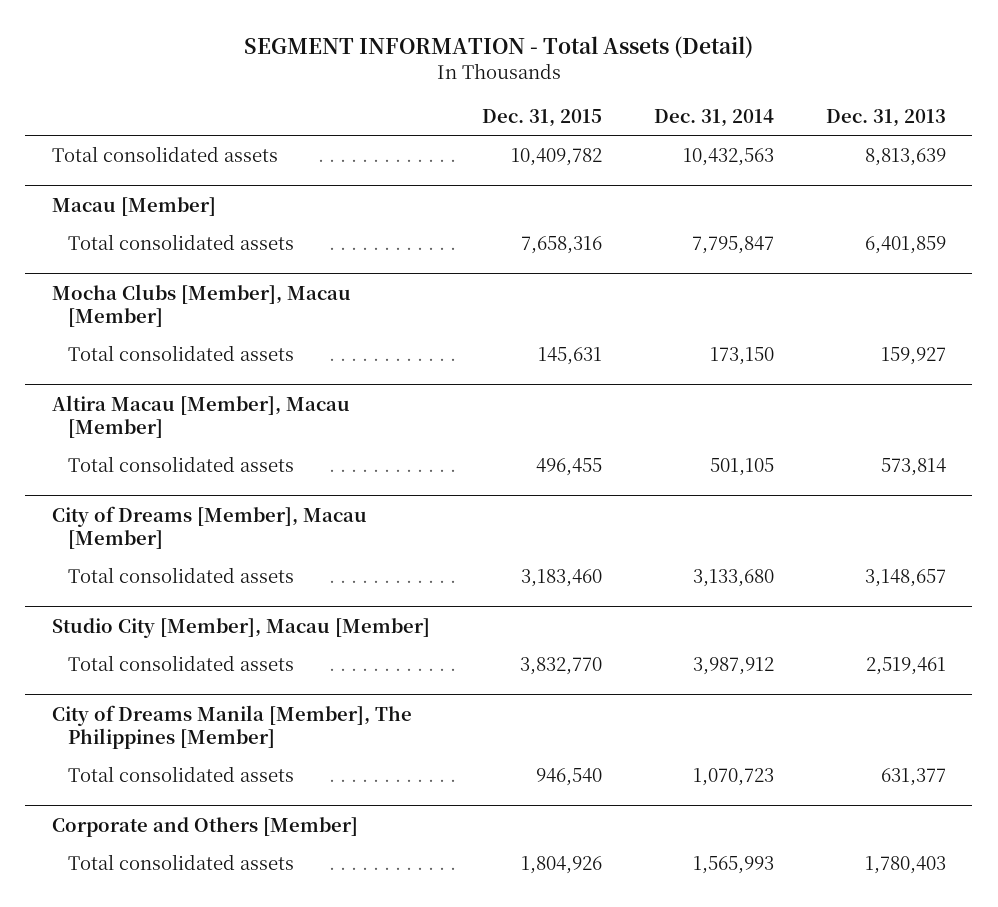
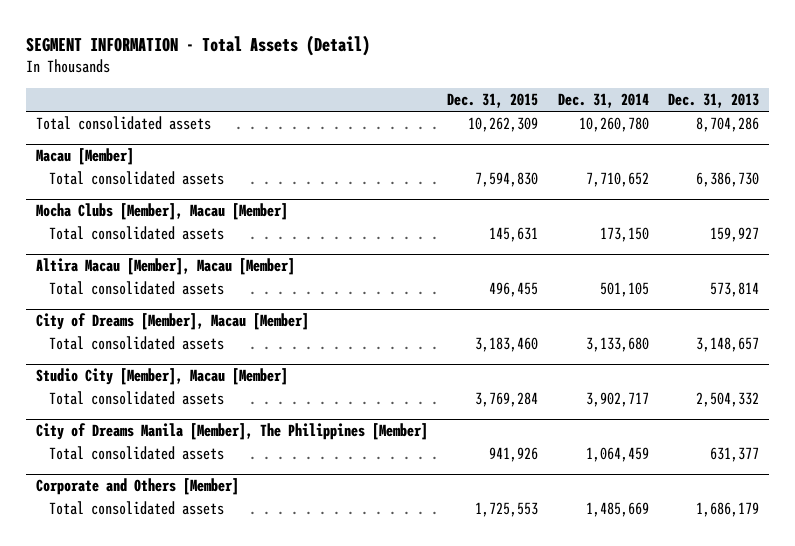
[510,147,602,166] 10,409,782 -> [468,117,539,133] 10,262,309
[683,147,775,166] 10,432,563 -> [578,117,649,133] 10,260,780
[865,147,947,166] 8,813,639 -> [696,117,760,133] 8,704,286
[520,235,602,254] 7,658,316 -> [475,172,539,188] 7,594,830
[692,235,775,254] 7,795,847 -> [585,172,649,188] 7,710,652
[865,235,947,254] 6,401,859 -> [696,172,760,188] 6,386,730
[519,656,602,675] 3,832,770 -> [475,392,539,408] 3,769,284
[693,656,775,675] 3,987,912 -> [585,392,649,408] 3,902,717
[866,656,947,675] 2,519,461 -> [696,392,760,408] 2,504,332
[535,767,602,786] 946,540 -> [489,447,539,463] 941,926
[693,767,775,786] 1,070,723 -> [585,447,649,463] 1,064,459
[520,855,602,874] 1,804,926 -> [475,502,539,518] 1,725,553
[693,855,775,874] 1,565,993 -> [585,502,649,518] 1,485,669
[865,855,947,874] 1,780,403 -> [696,502,760,518] 1,686,179

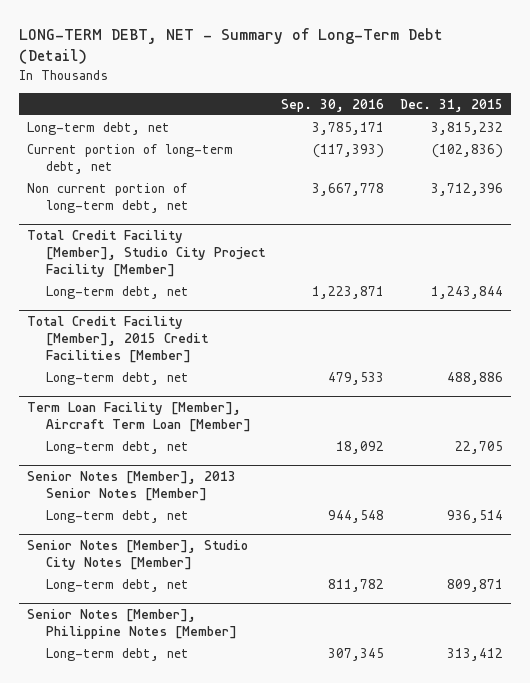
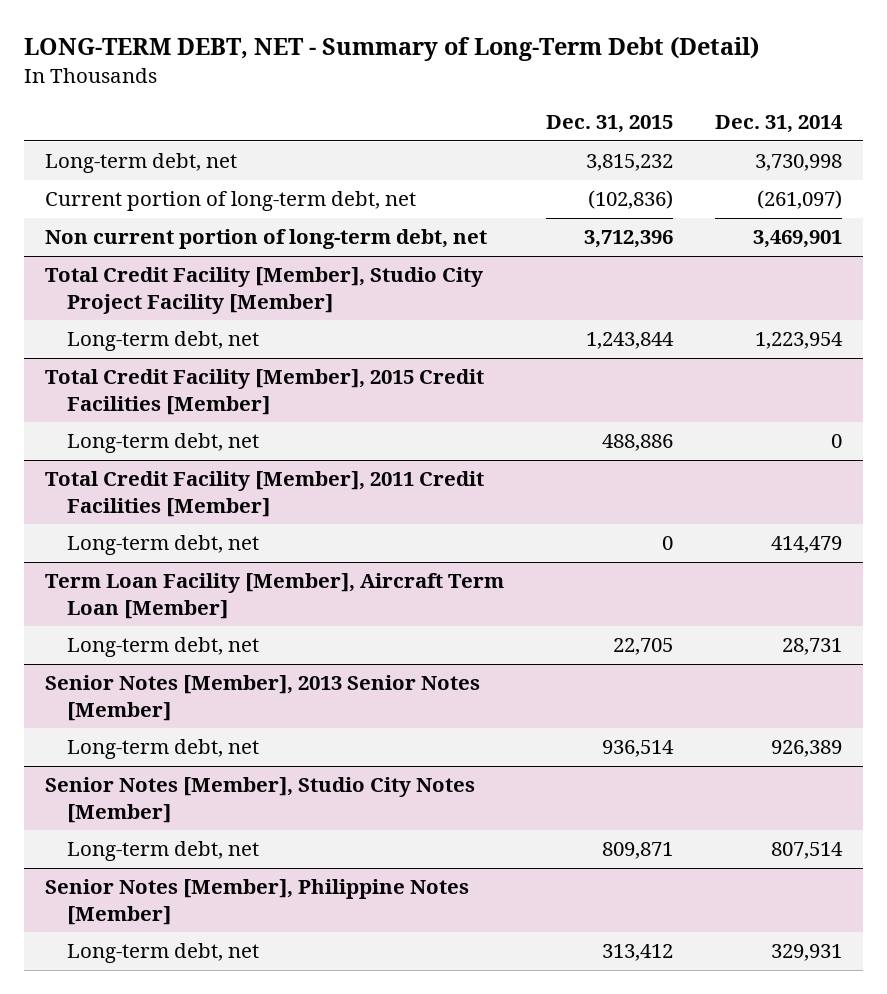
[280,98,384,112] Sep. 30, 2016 -> none
none -> [715,115,844,134] Dec. 31, 2014
none -> [44,471,484,517] Total Credit Facility [Member], 2011 Credit Facilities [Member]
none -> [67,535,260,556] Long-term debt, net

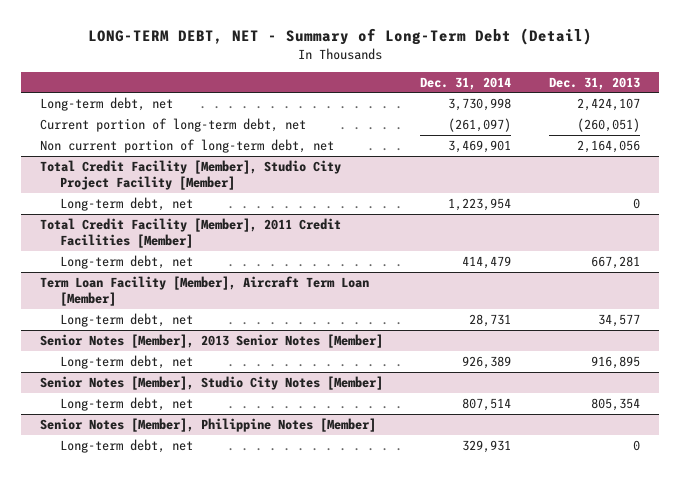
[546,115,674,134] Dec. 31, 2015 -> none
none -> [548,76,640,90] Dec. 31, 2013
[44,369,484,415] Total Credit Facility [Member], 2015 Credit Facilities [Member] -> none
[67,433,260,454] Long-term debt, net -> none

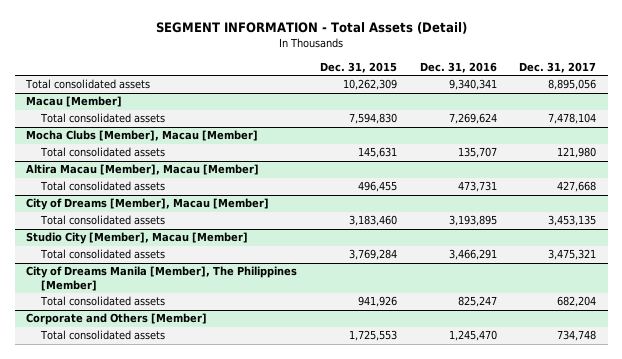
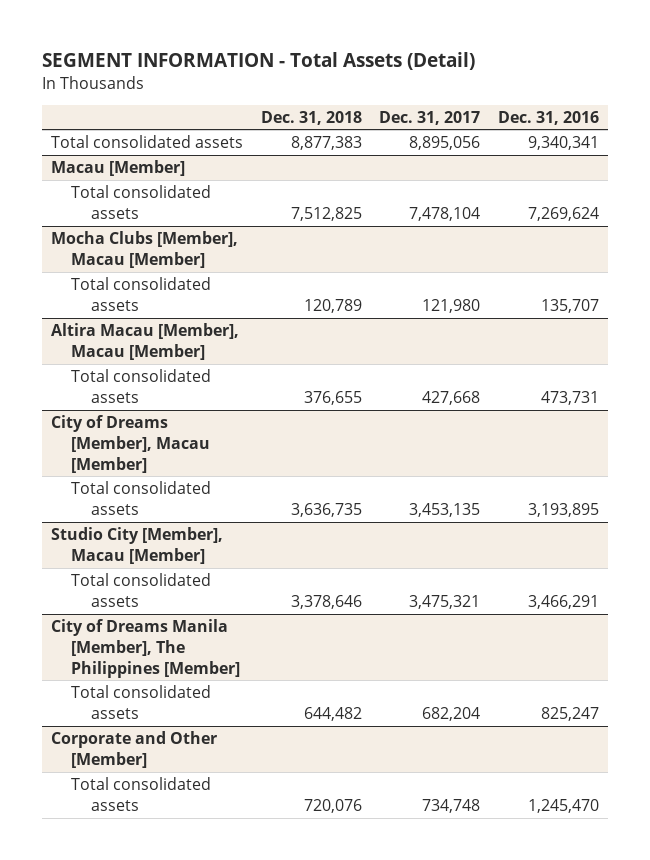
[319,62,397,74] Dec. 31, 2015 -> none
none -> [260,110,362,125] Dec. 31, 2018
[26,313,208,326] Corporate and Others [Member] -> [51,731,218,768] Corporate and Other [Member]

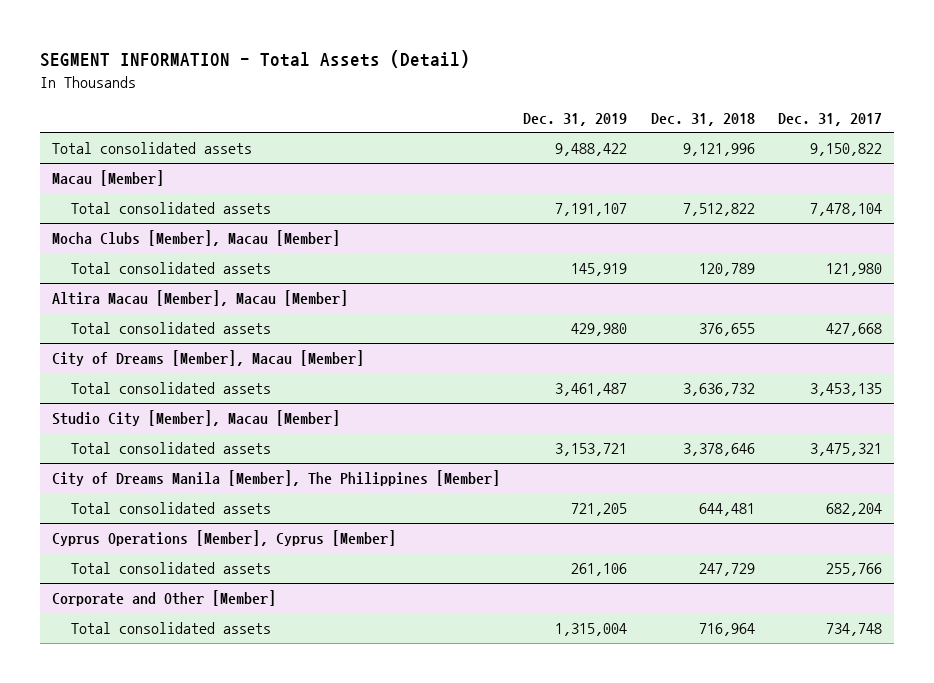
[497,110,599,125] Dec. 31, 2016 -> none
none -> [523,112,628,126] Dec. 31, 2019
[290,136,362,151] 8,877,383 -> [682,143,755,157] 9,121,996
[409,136,481,151] 8,895,056 -> [810,143,883,157] 9,150,822
[290,206,362,221] 7,512,825 -> [682,203,755,217] 7,512,822
[290,502,362,517] 3,636,735 -> [682,383,755,397] 3,636,732
[303,706,362,721] 644,482 -> [698,503,755,517] 644,481
none -> [51,530,396,547] Cyprus Operations [Member], Cyprus [Member]
none -> [71,562,272,575] Total consolidated assets
[303,798,362,813] 720,076 -> [698,623,755,637] 716,964

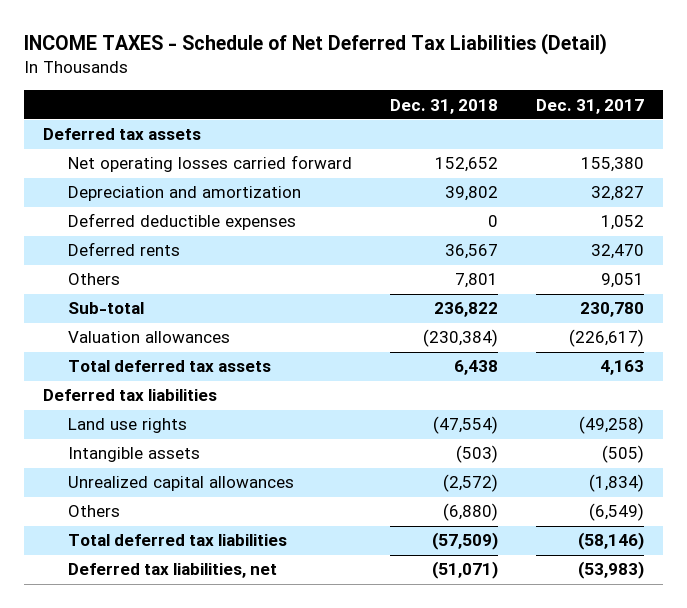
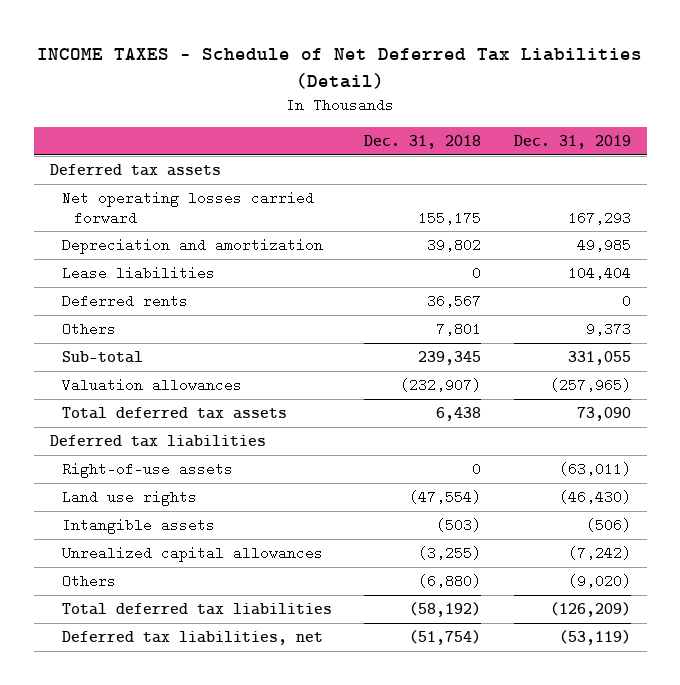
[536,98,645,114] Dec. 31, 2017 -> none
none -> [513,135,631,150] Dec. 31, 2019
[435,157,499,173] 152,652 -> [418,210,482,225] 155,175
[68,213,297,231] Deferred deductible expenses -> none
none -> [61,266,215,281] Lease liabilities
[434,302,499,318] 236,822 -> [418,351,482,366] 239,345
[423,329,499,348] (230,384) -> [400,378,482,393] (232,907)
none -> [61,462,233,479] Right-of-use assets
[443,474,499,493] (2,572) -> [418,546,482,561] (3,255)
[432,532,499,551] (57,509) -> [409,602,482,618] (58,192)
[432,561,499,580] (51,071) -> [409,630,482,646] (51,754)

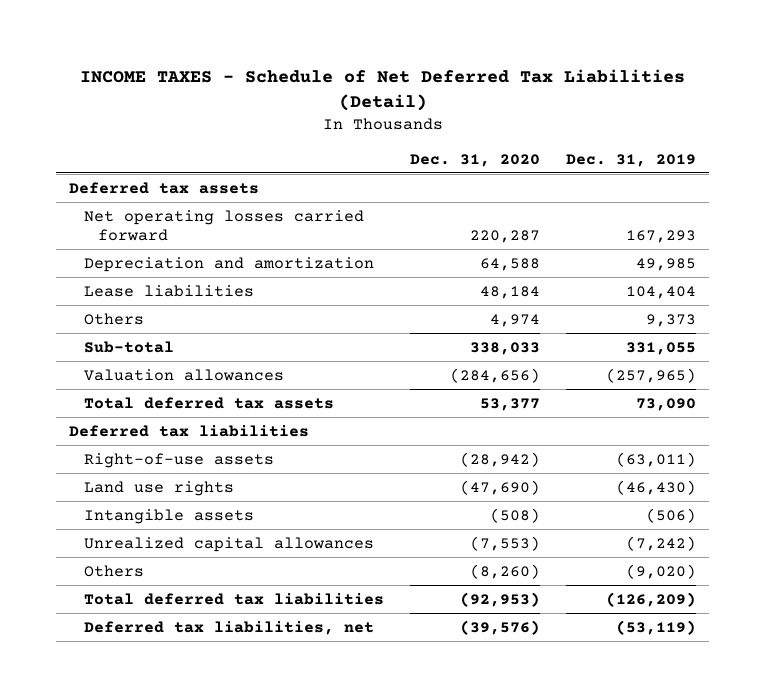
[364,135,482,150] Dec. 31, 2018 -> none
none -> [409,153,540,167] Dec. 31, 2020
[61,294,188,309] Deferred rents -> none

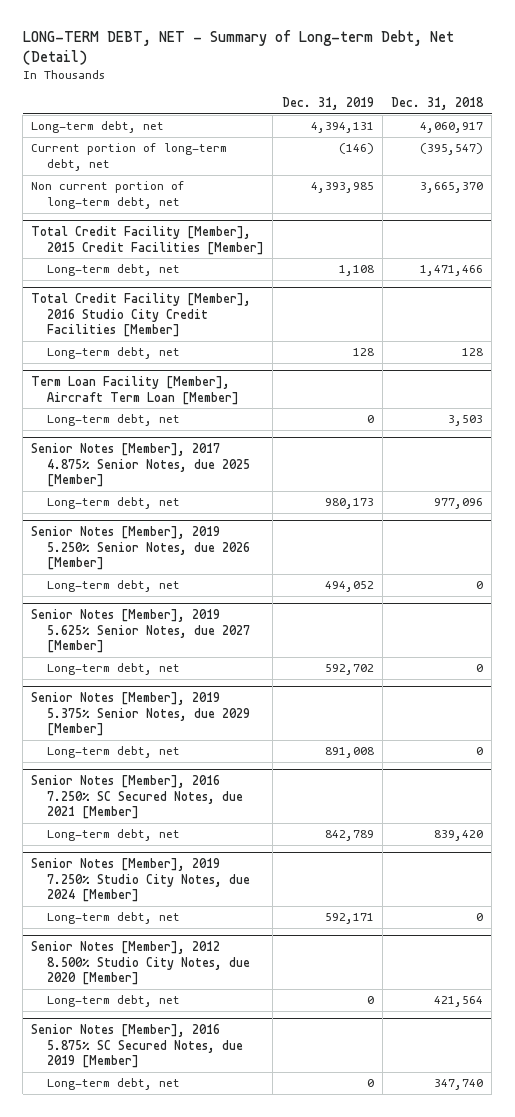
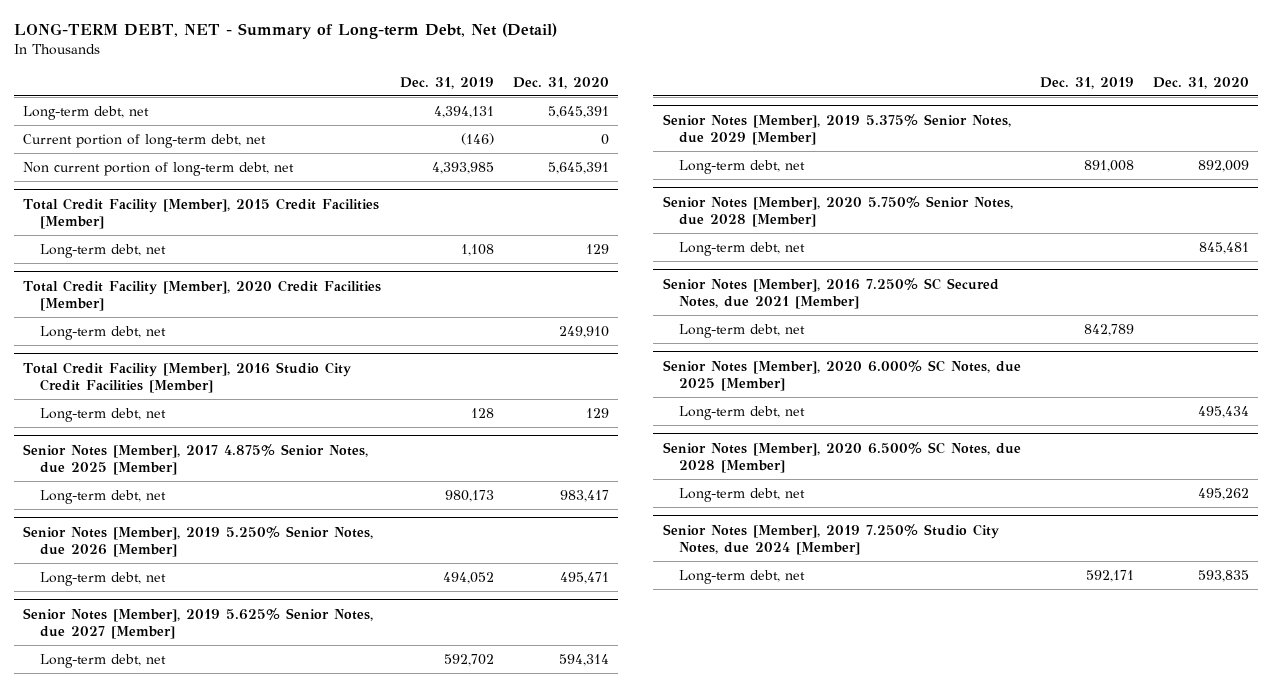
[391,96,485,110] Dec. 31, 2018 -> none
none -> [512,76,609,89] Dec. 31, 2020
none -> [23,279,382,312] Total Credit Facility [Member], 2020 Credit Facilities [Member]
none -> [39,325,166,340] Long-term debt, net
[31,376,240,405] Term Loan Facility [Member], Aircraft Term Loan [Member] -> none
[47,414,181,427] Long-term debt, net -> none
none -> [662,195,1013,228] Senior Notes [Member], 2020 5.750% Senior Notes, due 2028 [Member]
none -> [679,241,806,256] Long-term debt, net
none -> [662,359,1021,392] Senior Notes [Member], 2020 6.000% SC Notes, due 2025 [Member]
none -> [679,405,806,420] Long-term debt, net
none -> [662,441,1021,474] Senior Notes [Member], 2020 6.500% SC Notes, due 2028 [Member]
none -> [679,487,806,502] Long-term debt, net
[31,941,251,986] Senior Notes [Member], 2012 8.500% Studio City Notes, due 2020 [Member] -> none
[47,995,181,1008] Long-term debt, net -> none
[31,1024,244,1069] Senior Notes [Member], 2016 5.875% SC Secured Notes, due 2019 [Member] -> none
[47,1078,181,1091] Long-term debt, net -> none

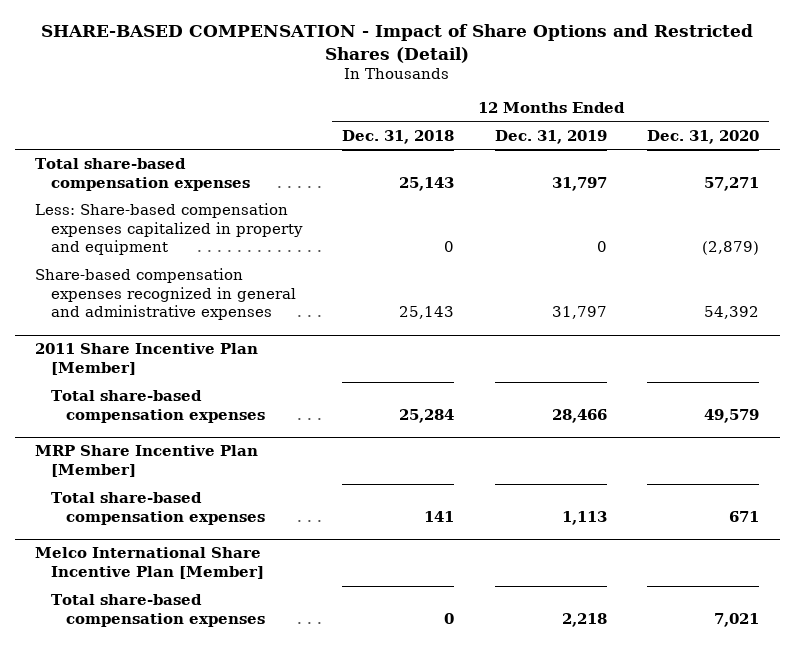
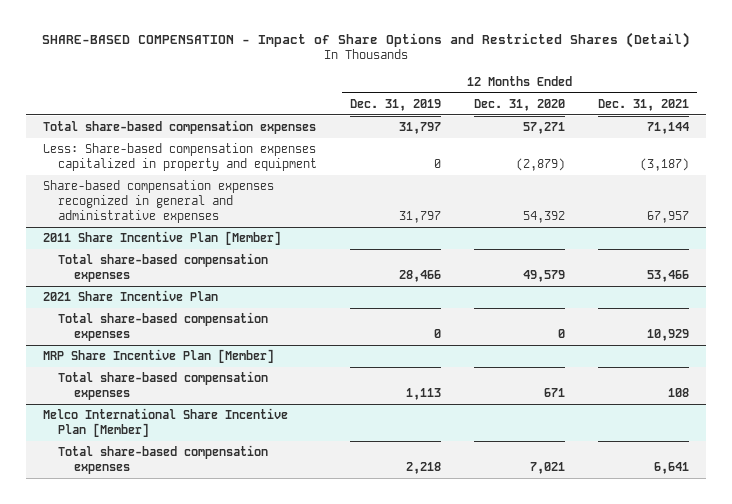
[342,129,455,144] Dec. 31, 2018 -> none
none -> [598,98,690,111] Dec. 31, 2021
none -> [42,289,218,301] 2021 Share Incentive Plan
none -> [58,311,269,341] Total share-based compensation expenses

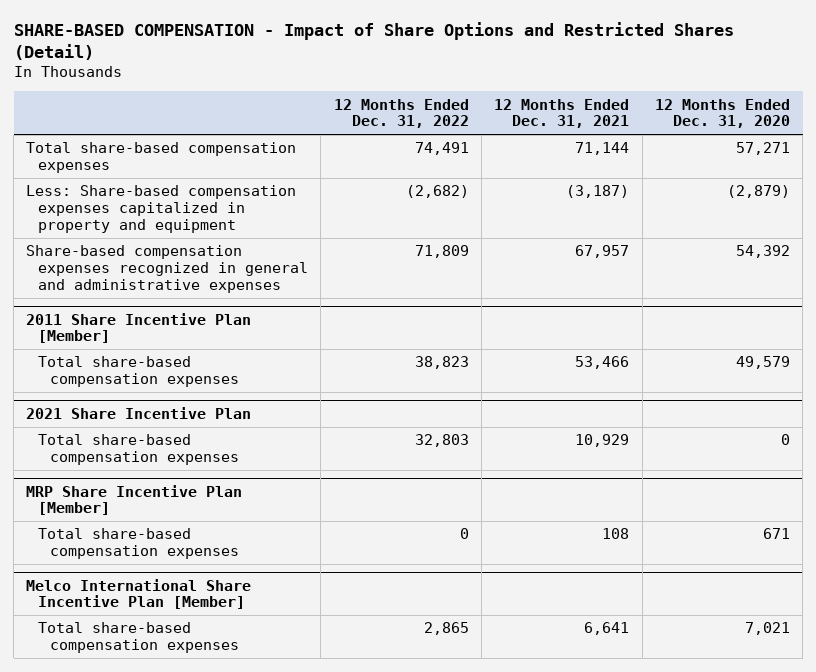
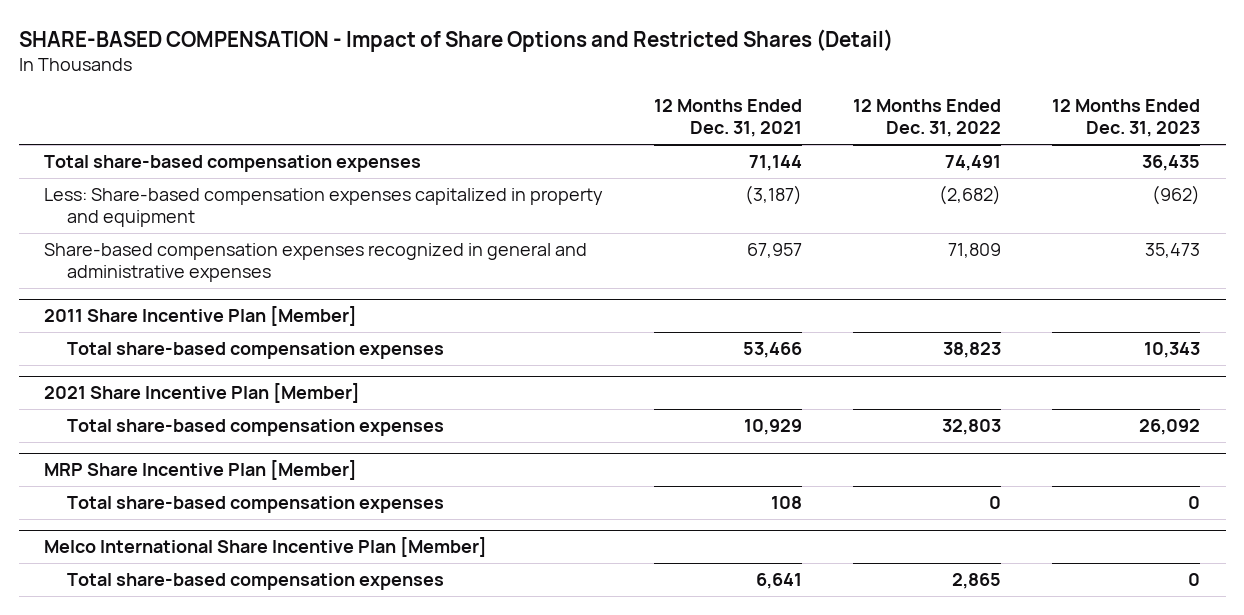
[654,98,790,129] 12 Months Ended Dec. 31, 2020 -> none
none -> [1052,98,1201,138] 12 Months Ended Dec. 31, 2023
[26,406,252,419] 2021 Share Incentive Plan -> [44,383,361,404] 2021 Share Incentive Plan [Member]

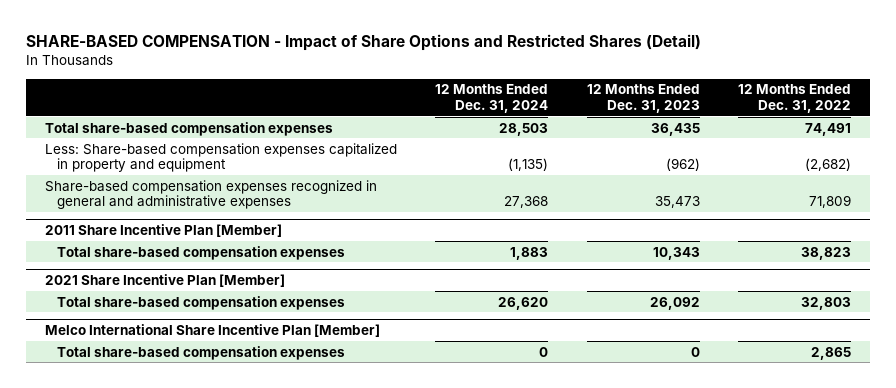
[654,98,803,138] 12 Months Ended Dec. 31, 2021 -> none
none -> [435,84,549,113] 12 Months Ended Dec. 31, 2024
[44,460,358,481] MRP Share Incentive Plan [Member] -> none
[66,496,444,514] Total share-based compensation expenses -> none

